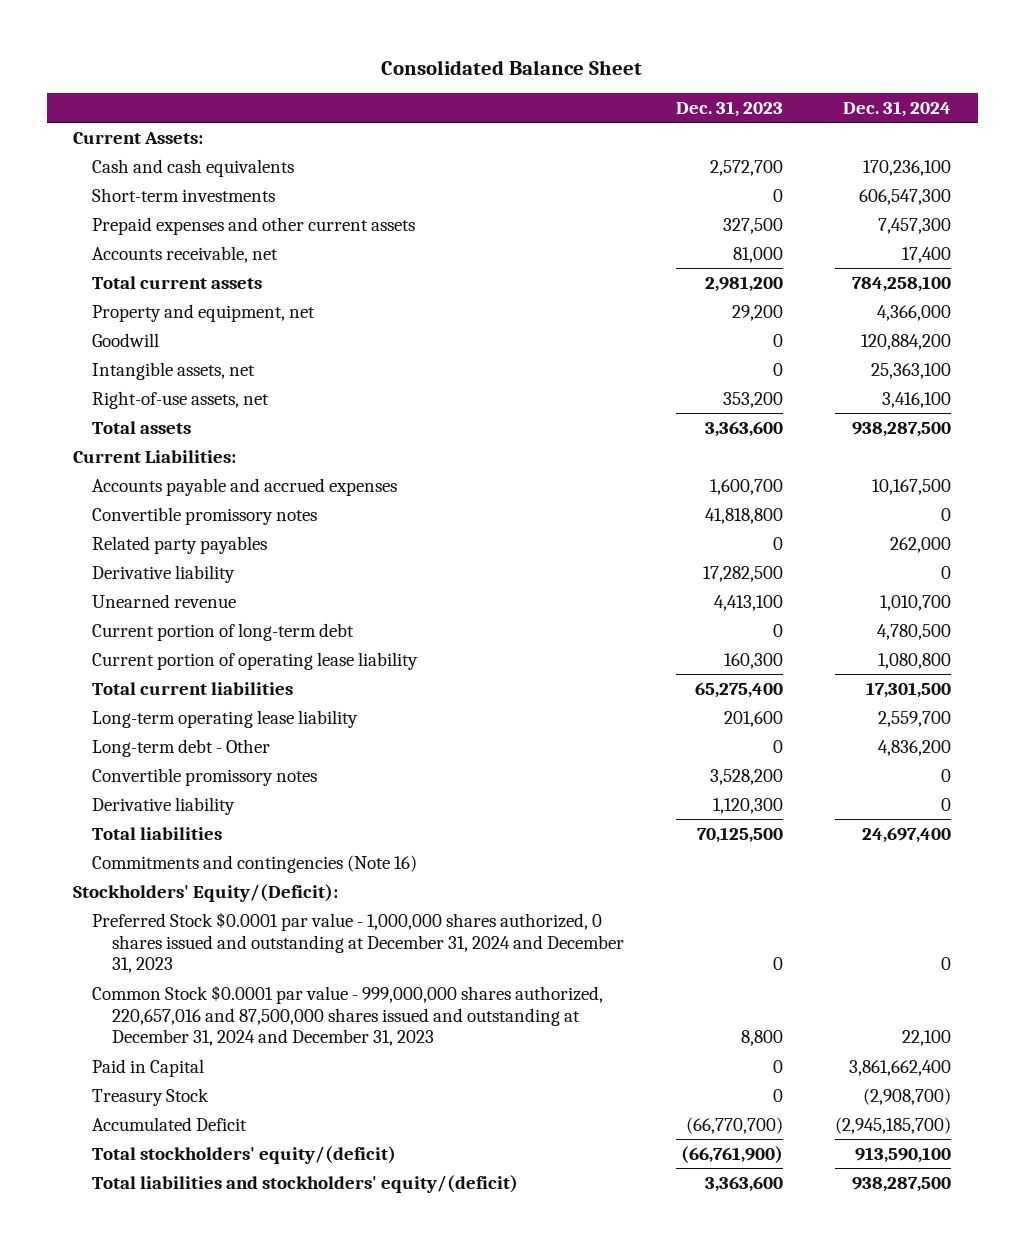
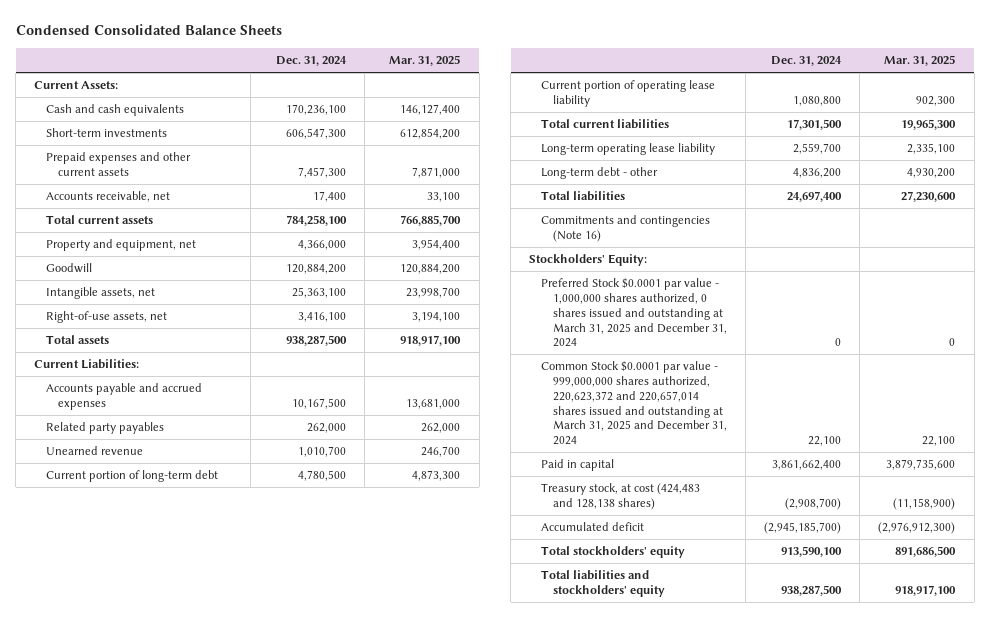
[381,59,643,75] Consolidated Balance Sheet -> [15,24,282,36] Condensed Consolidated Balance Sheets
[676,101,784,118] Dec. 31, 2023 -> none
none -> [389,55,461,67] Mar. 31, 2025
[92,506,318,525] Convertible promissory notes -> none
[92,564,236,583] Derivative liability -> none
[92,767,318,786] Convertible promissory notes -> none
[92,796,236,815] Derivative liability -> none
[92,738,271,757] Long-term debt - Other -> [541,167,659,180] Long-term debt - other
[72,883,338,902] Stockholders' Equity/(Deficit): -> [529,254,648,267] Stockholders' Equity:
[92,911,625,974] Preferred Stock $0.0001 par value - 1,000,000 shares authorized, 0 shares issued and outstanding at December 31, 2024 and December 31, 2023 -> [541,278,727,348] Preferred Stock $0.0001 par value - 1,000,000 shares authorized, 0 shares issued and outstanding at March 31, 2025 and December 31, 2024
[92,984,604,1047] Common Stock $0.0001 par value - 999,000,000 shares authorized, 220,657,016 and 87,500,000 shares issued and outstanding at December 31, 2024 and December 31, 2023 -> [541,361,727,446] Common Stock $0.0001 par value - 999,000,000 shares authorized, 220,623,372 and 220,657,014 shares issued and outstanding at March 31, 2025 and December 31, 2024
[92,1058,205,1077] Paid in Capital -> [541,459,615,472] Paid in capital
[92,1087,210,1106] Treasury Stock -> [541,483,701,510] Treasury stock, at cost (424,483 and 128,138 shares)
[92,1116,248,1131] Accumulated Deficit -> [541,522,645,532] Accumulated deficit
[92,1145,397,1164] Total stockholders' equity/(deficit) -> [541,546,686,559] Total stockholders' equity
[92,1174,519,1193] Total liabilities and stockholders' equity/(deficit) -> [541,570,665,597] Total liabilities and stockholders' equity

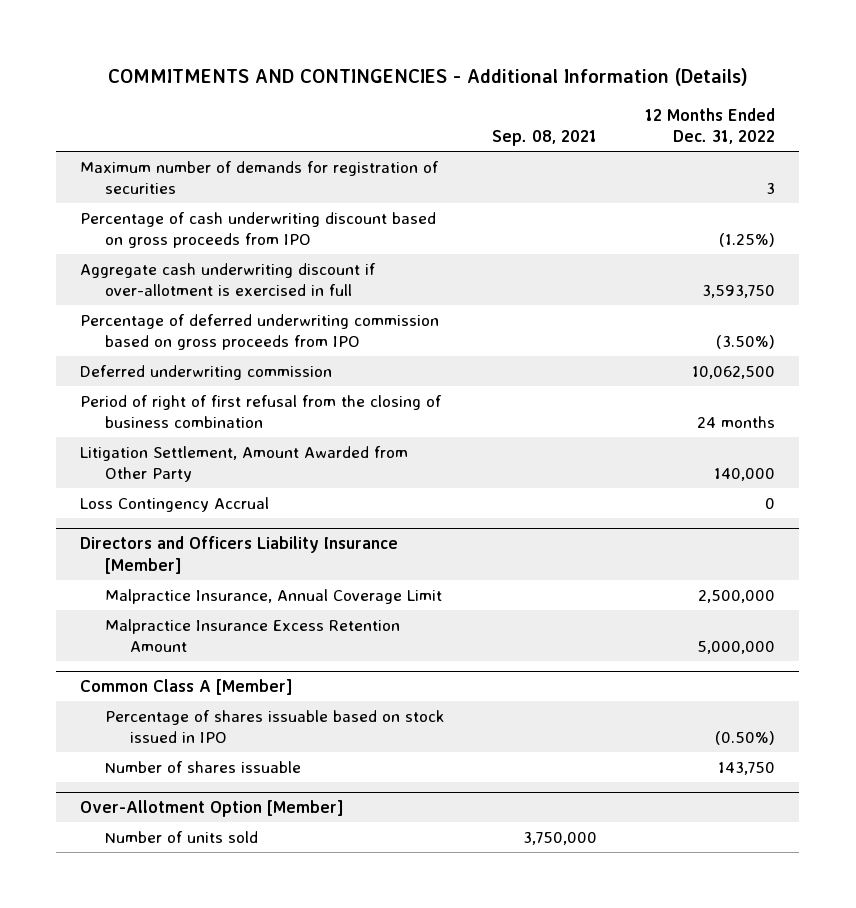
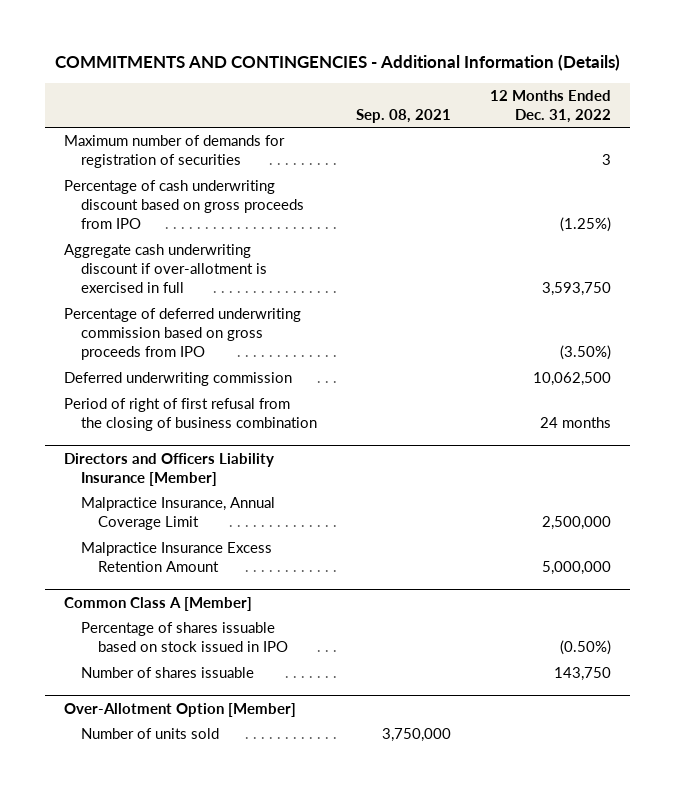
[80,445,409,483] Litigation Settlement, Amount Awarded from Other Party -> none
[80,496,270,512] Loss Contingency Accrual -> none

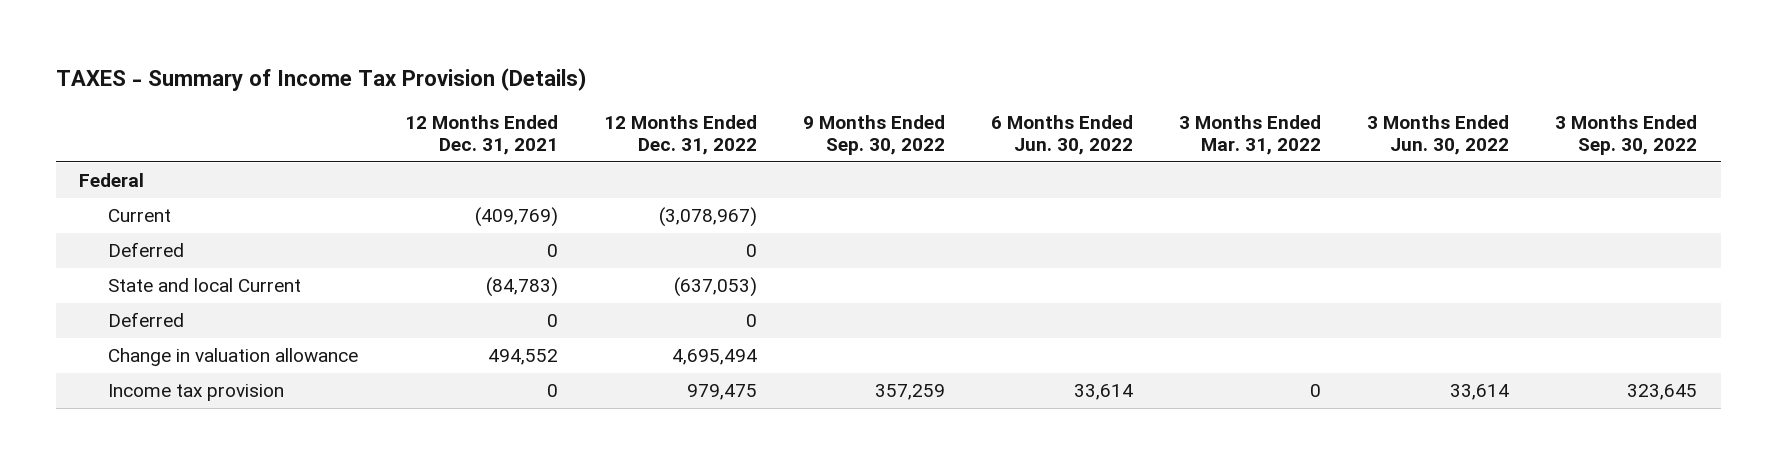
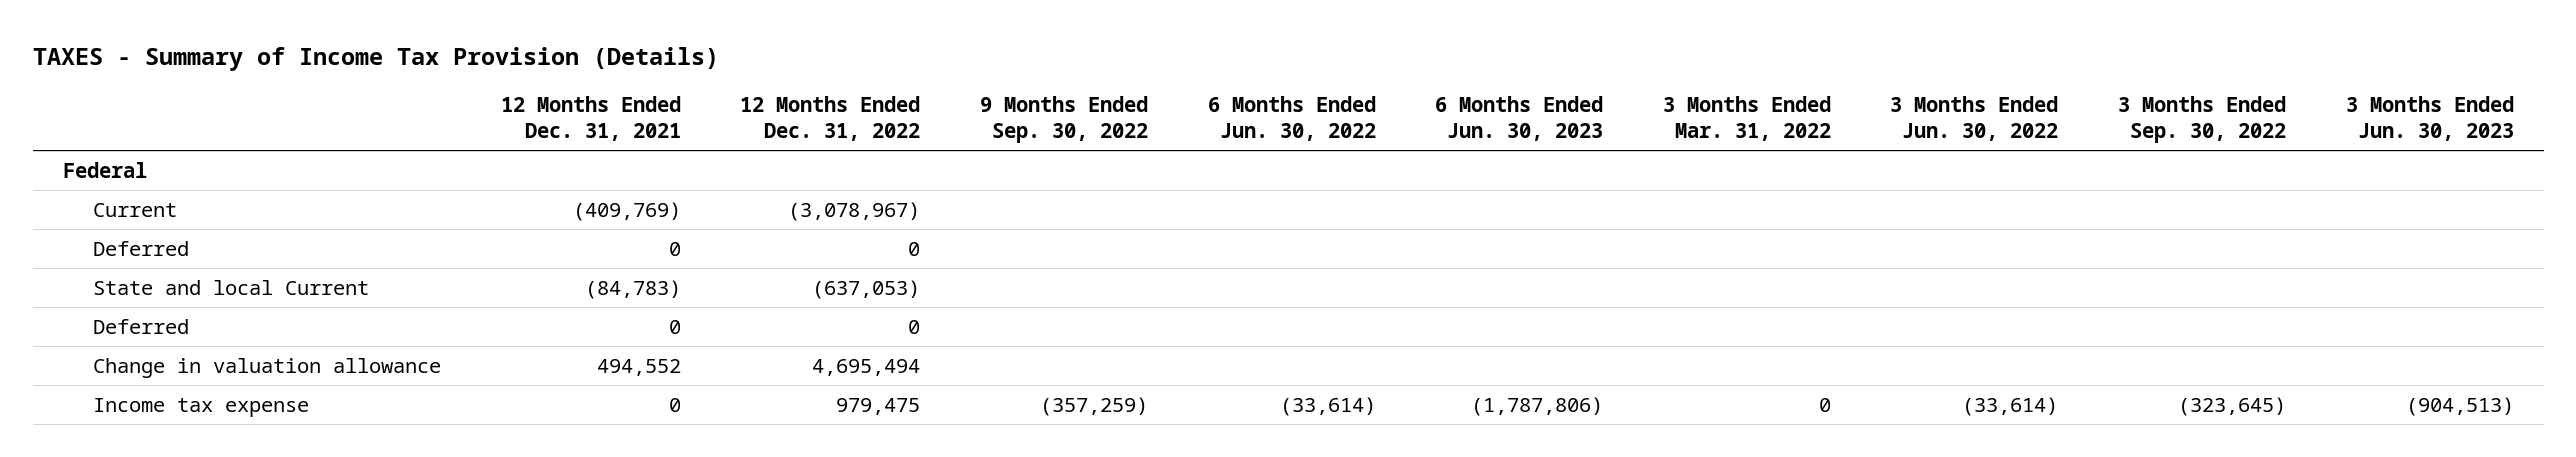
none -> [1435,95,1604,142] 6 Months Ended Jun. 30, 2023
none -> [2345,95,2514,142] 3 Months Ended Jun. 30, 2023
[108,384,285,402] Income tax provision -> [93,397,310,417] Income tax expense
[874,384,945,401] 357,259 -> [1039,396,1148,416] (357,259)
[1074,384,1134,401] 33,614 -> [1279,396,1376,416] (33,614)
[1450,384,1510,401] 33,614 -> [1962,396,2059,416] (33,614)
[1627,384,1698,401] 323,645 -> [2178,396,2287,416] (323,645)

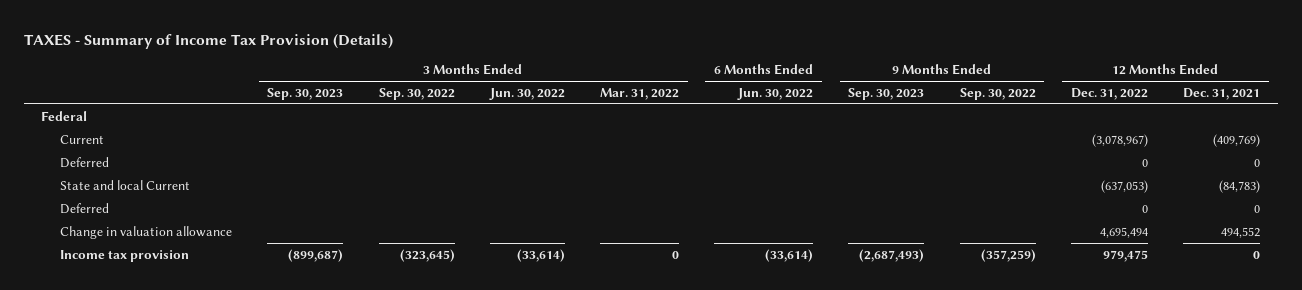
[1435,95,1604,142] 6 Months Ended Jun. 30, 2023 -> none
[2345,95,2514,142] 3 Months Ended Jun. 30, 2023 -> none
none -> [267,87,344,100] Sep. 30, 2023
none -> [848,87,925,100] Sep. 30, 2023
[93,397,310,417] Income tax expense -> [60,249,190,262] Income tax provision

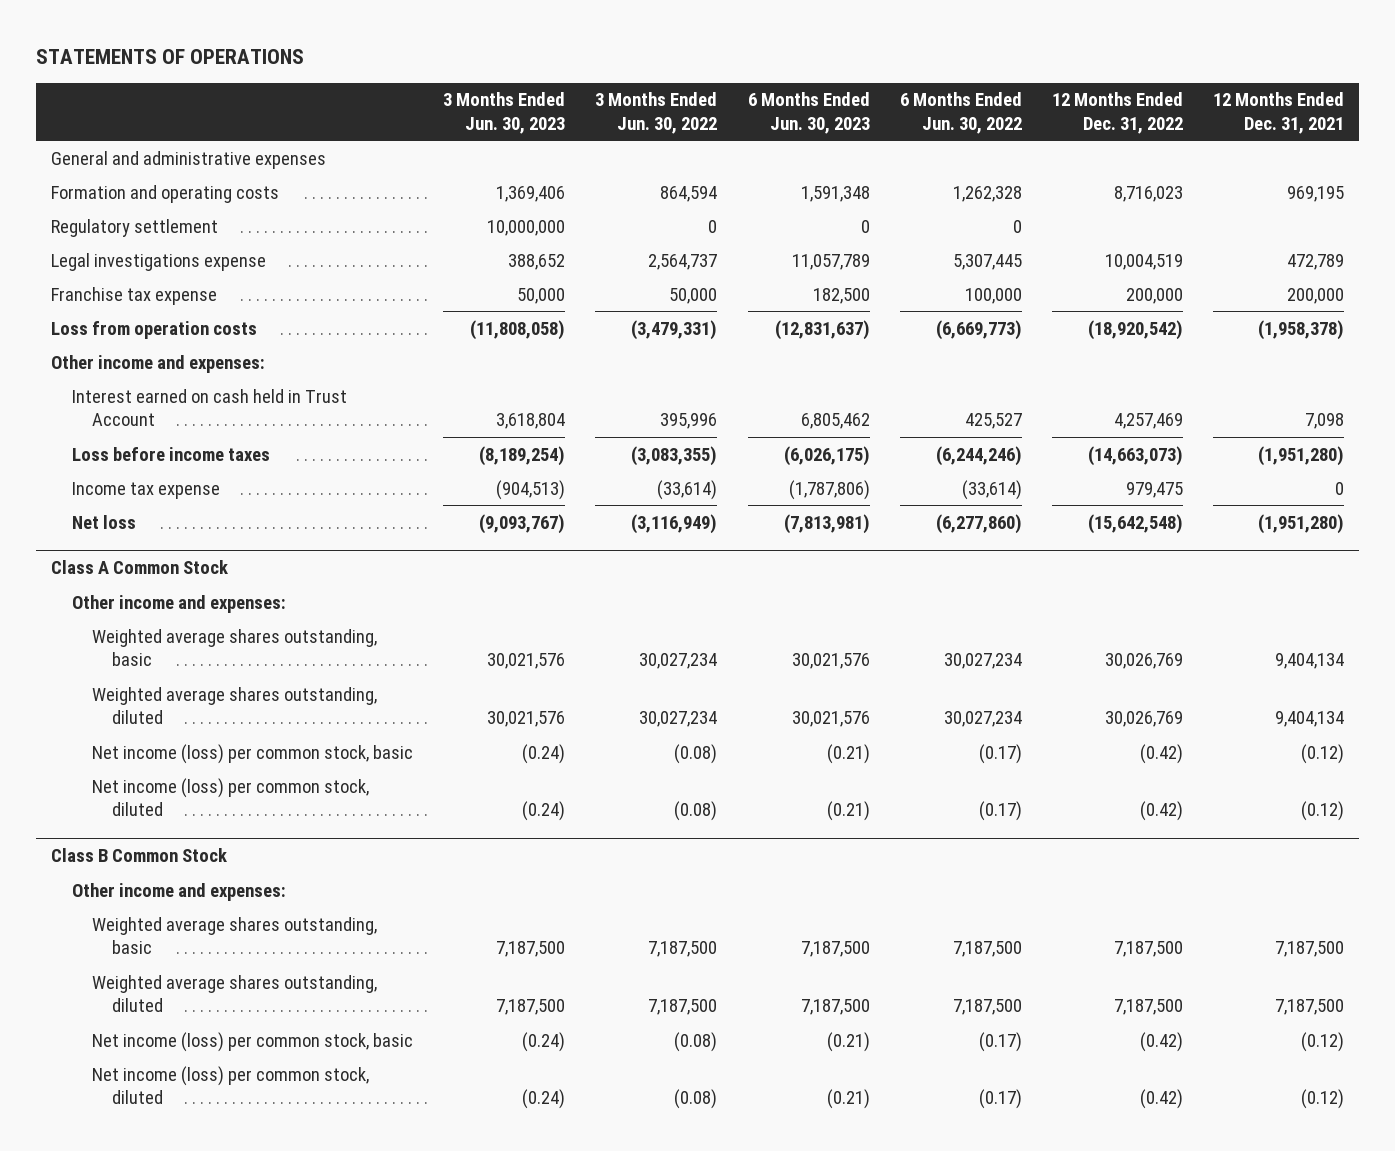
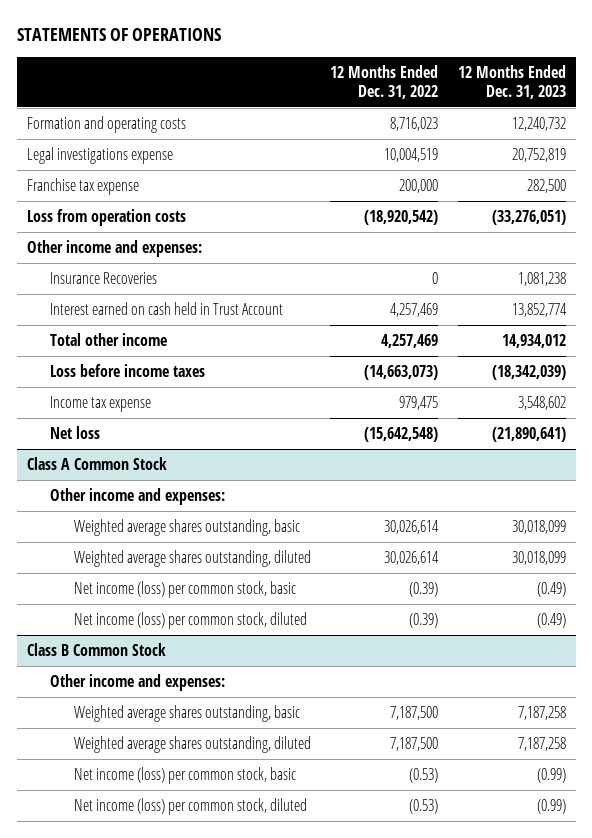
[443,92,566,134] 3 Months Ended Jun. 30, 2023 -> none
[595,92,718,134] 3 Months Ended Jun. 30, 2022 -> none
[747,92,870,134] 6 Months Ended Jun. 30, 2023 -> none
[899,92,1022,134] 6 Months Ended Jun. 30, 2022 -> none
[1213,92,1345,134] 12 Months Ended Dec. 31, 2021 -> none
none -> [457,65,566,99] 12 Months Ended Dec. 31, 2023
[51,150,327,169] General and administrative expenses -> none
[51,218,219,237] Regulatory settlement -> none
none -> [50,272,158,285] Insurance Recoveries
none -> [50,333,168,347] Total other income
[1105,652,1184,669] 30,026,769 -> [384,520,440,535] 30,026,614
[1105,710,1184,727] 30,026,769 -> [384,551,440,566] 30,026,614
[1140,743,1184,764] (0.42) -> [409,582,439,598] (0.39)
[1140,800,1184,821] (0.42) -> [409,613,439,629] (0.39)
[1140,1031,1184,1052] (0.42) -> [409,768,439,784] (0.53)
[1140,1088,1184,1109] (0.42) -> [409,799,439,815] (0.53)

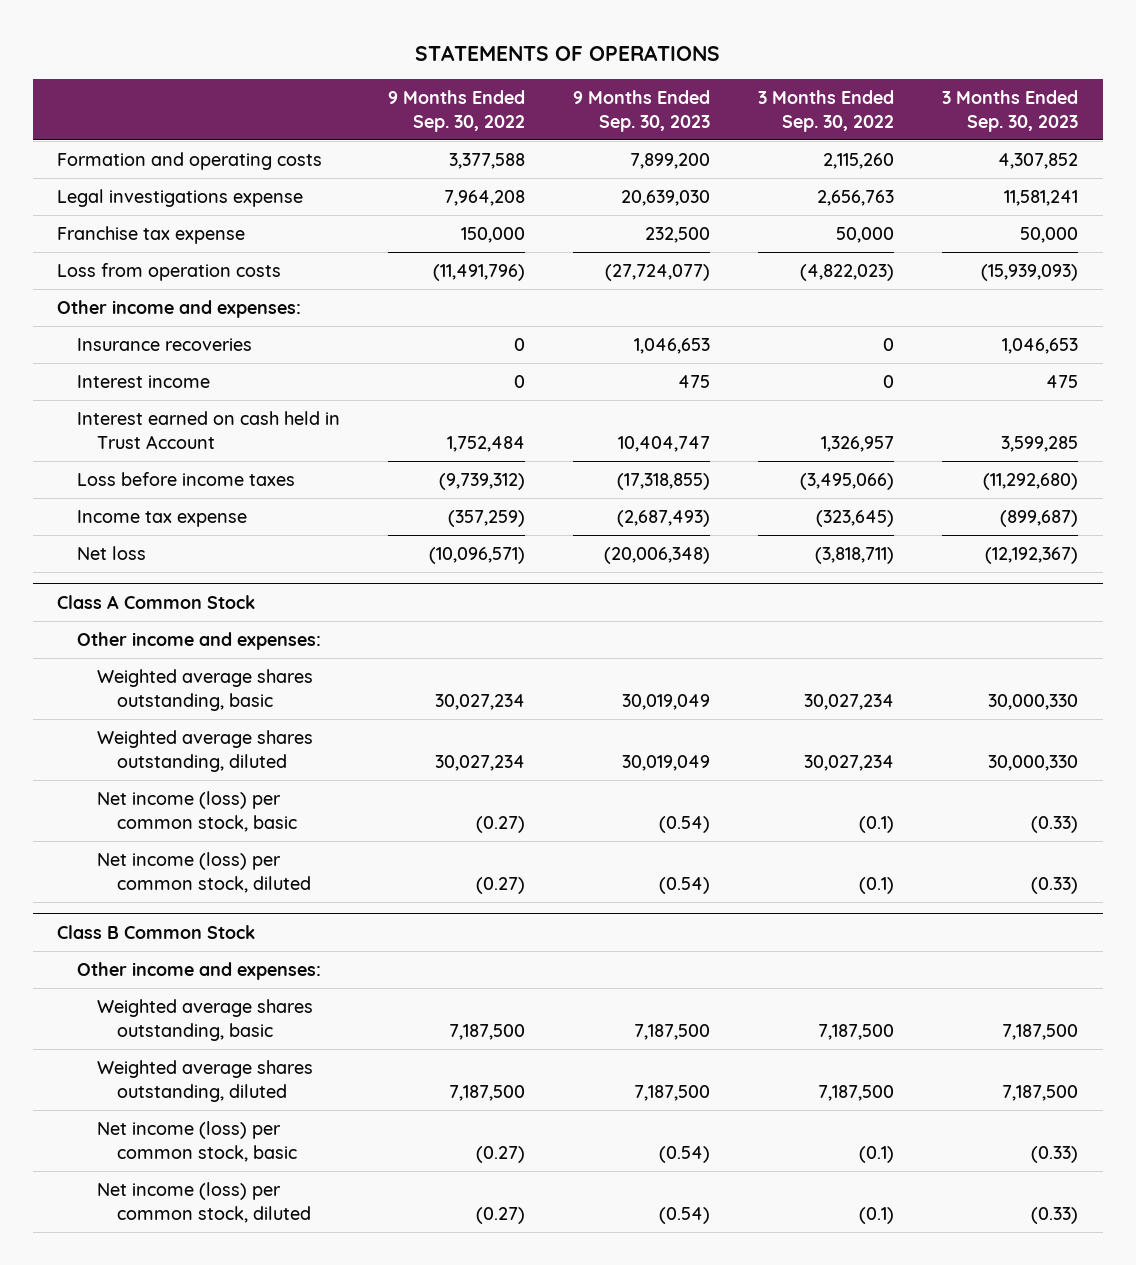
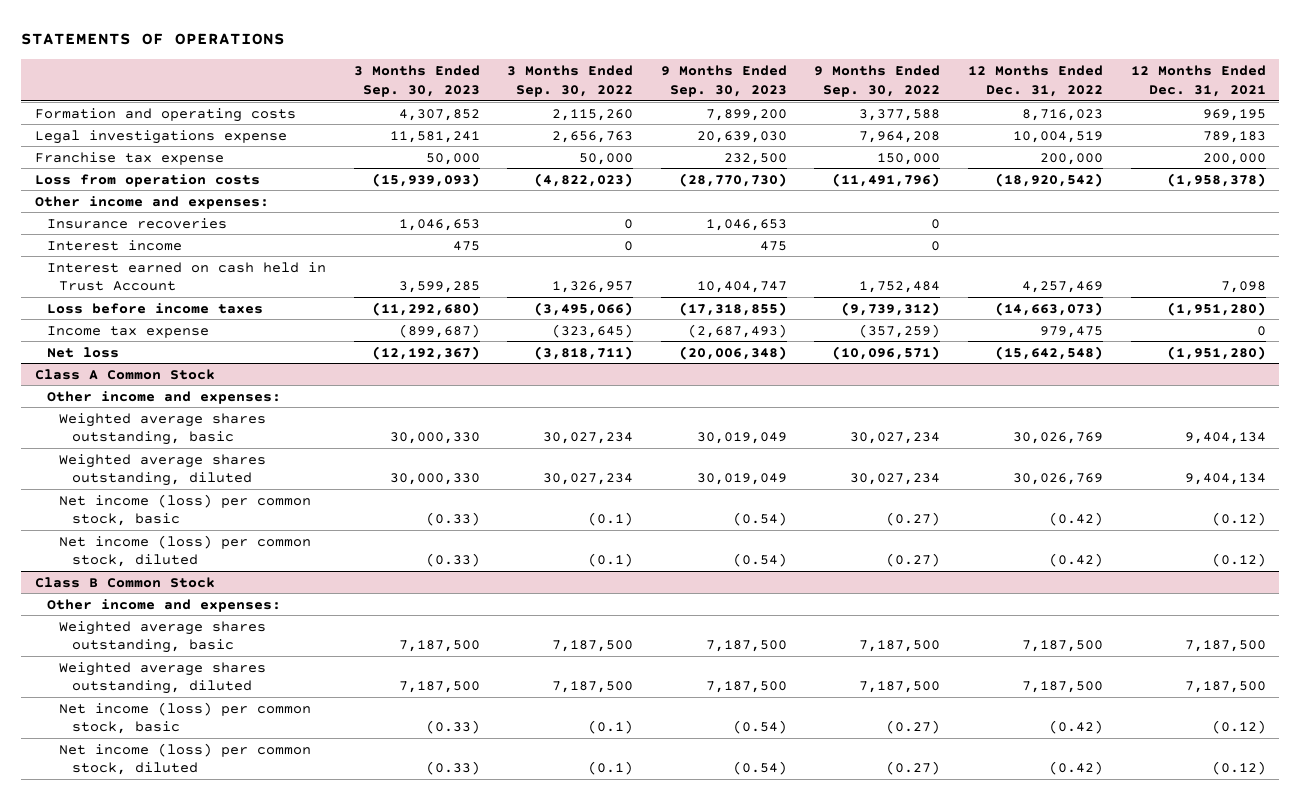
none -> [968,65,1104,97] 12 Months Ended Dec. 31, 2022
none -> [1130,65,1266,97] 12 Months Ended Dec. 31, 2021
[605,264,711,282] (27,724,077) -> [678,172,787,187] (28,770,730)

